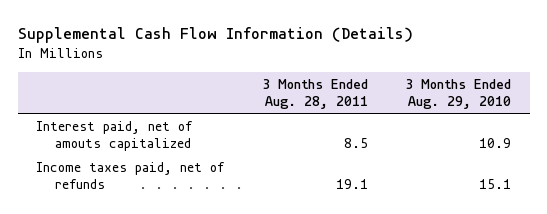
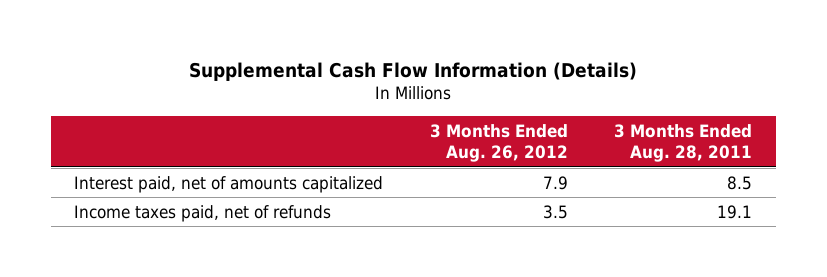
[404,78,511,109] 3 Months Ended Aug. 29, 2010 -> none
none -> [429,123,568,163] 3 Months Ended Aug. 26, 2012
[36,120,194,151] Interest paid, net of amouts capitalized -> [74,175,384,193] Interest paid, net of amounts capitalized

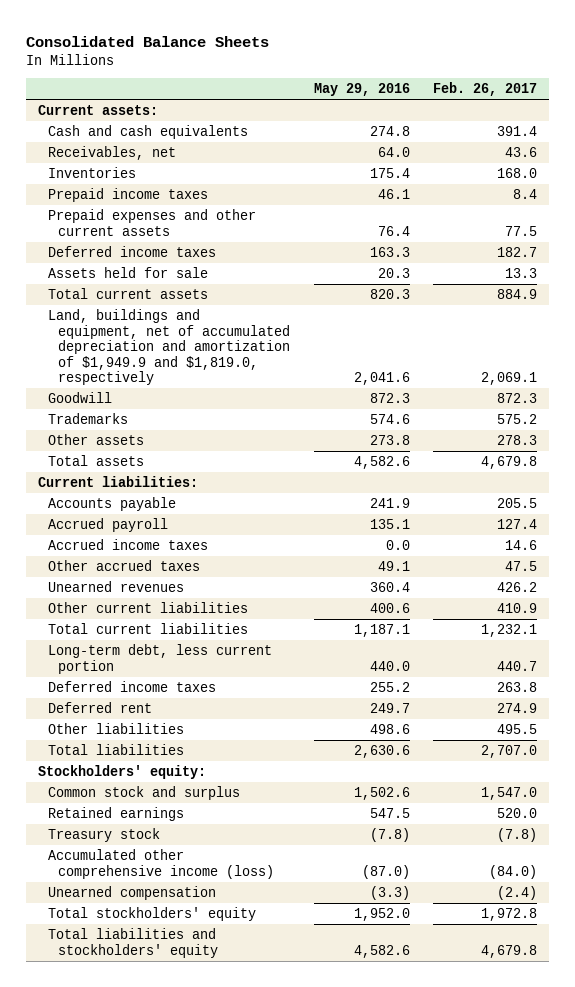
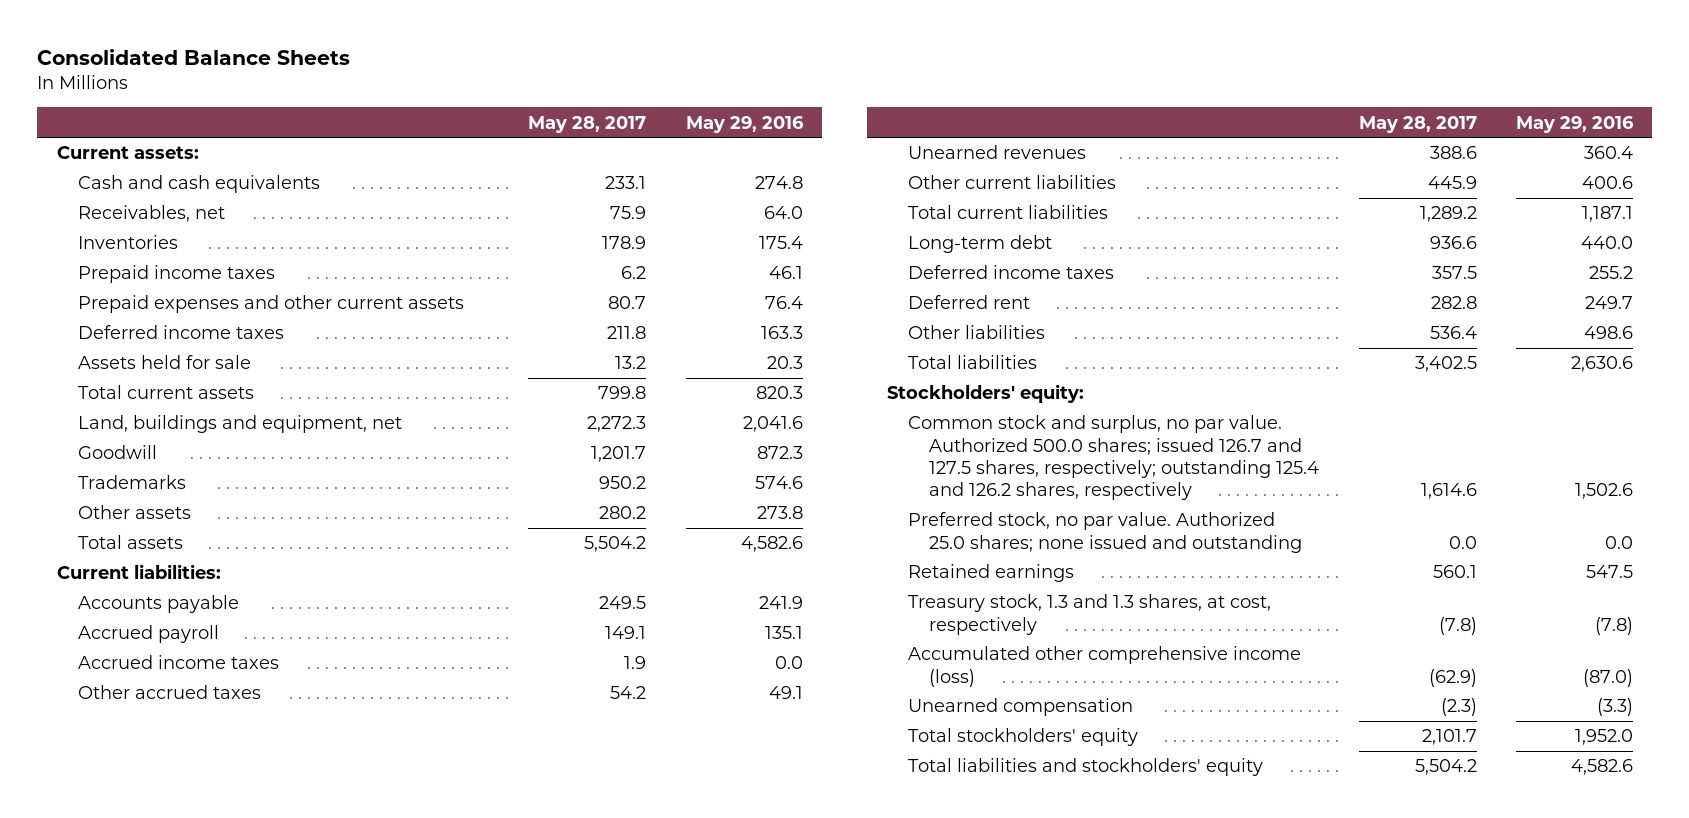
[433,82,538,97] Feb. 26, 2017 -> none
none -> [528,115,647,133] May 28, 2017
[47,308,291,386] Land, buildings and equipment, net of accumulated depreciation and amortization of $1,949.9 and $1,819.0, respectively -> [77,415,402,434] Land, buildings and equipment, net
[47,643,272,674] Long-term debt, less current portion -> [908,235,1053,254] Long-term debt
[47,785,240,800] Common stock and surplus -> [908,415,1320,501] Common stock and surplus, no par value. Authorized 500.0 shares; issued 126.7 and 127.5 shares, respectively; outstanding 125.4 and 126.2 shares, respectively
none -> [908,512,1303,553] Preferred stock, no par value. Authorized 25.0 shares; none issued and outstanding
[47,827,160,842] Treasury stock -> [908,594,1272,635] Treasury stock, 1.3 and 1.3 shares, at cost, respectively

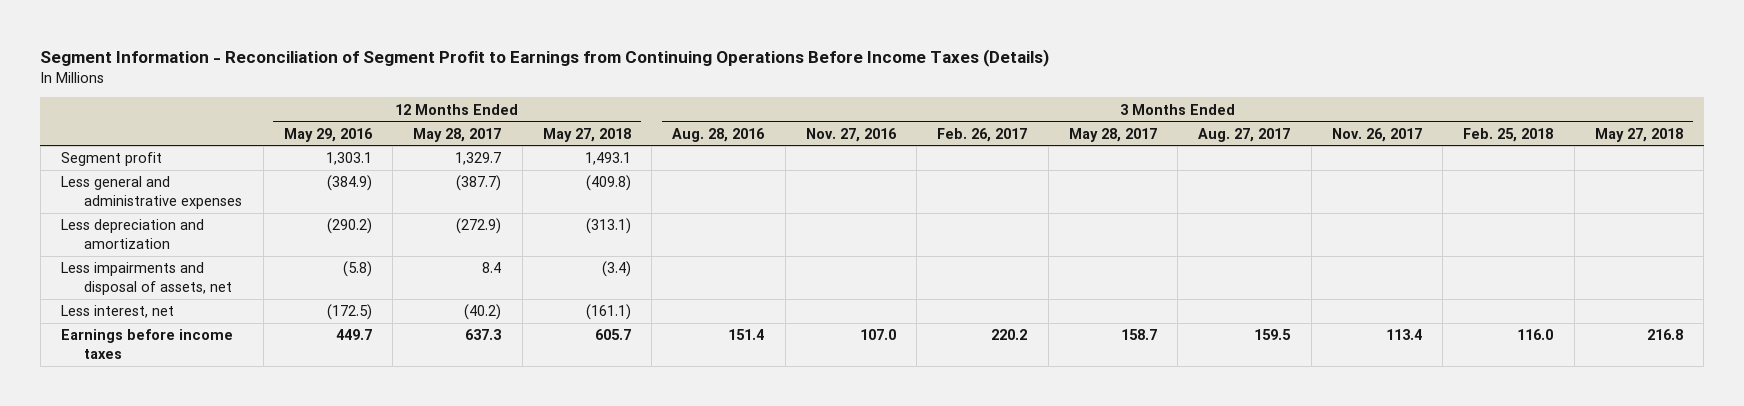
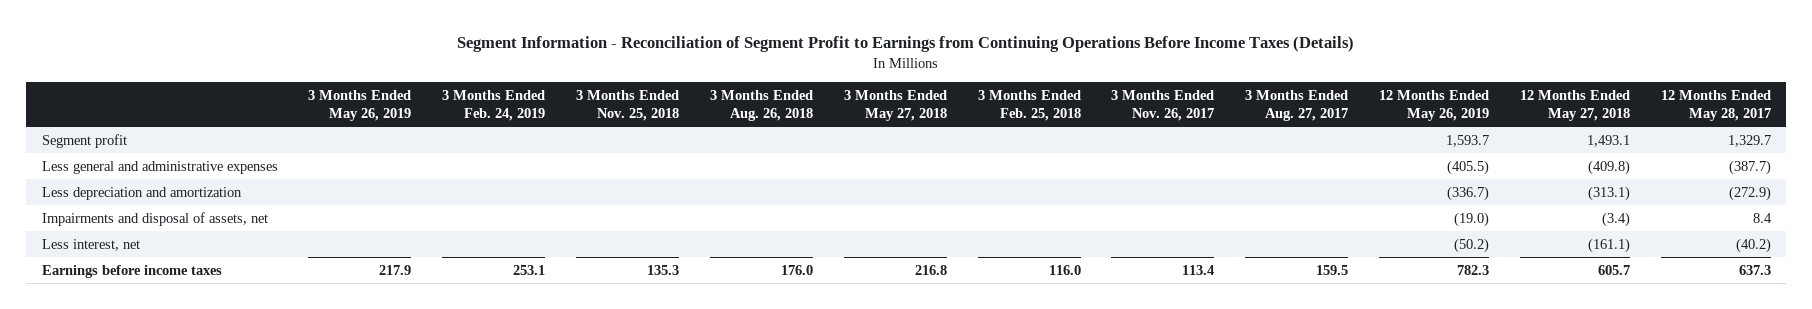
[283,127,373,142] May 29, 2016 -> none
[672,127,766,142] Aug. 28, 2016 -> none
[805,127,897,142] Nov. 27, 2016 -> none
[937,127,1028,142] Feb. 26, 2017 -> none
[1068,127,1157,142] May 28, 2017 -> none
none -> [308,89,412,121] 3 Months Ended May 26, 2019
none -> [442,89,546,121] 3 Months Ended Feb. 24, 2019
none -> [576,89,680,121] 3 Months Ended Nov. 25, 2018
none -> [709,89,813,121] 3 Months Ended Aug. 26, 2018
none -> [1378,89,1489,121] 12 Months Ended May 26, 2019
[61,262,233,295] Less impairments and disposal of assets, net -> [41,211,268,226] Impairments and disposal of assets, net

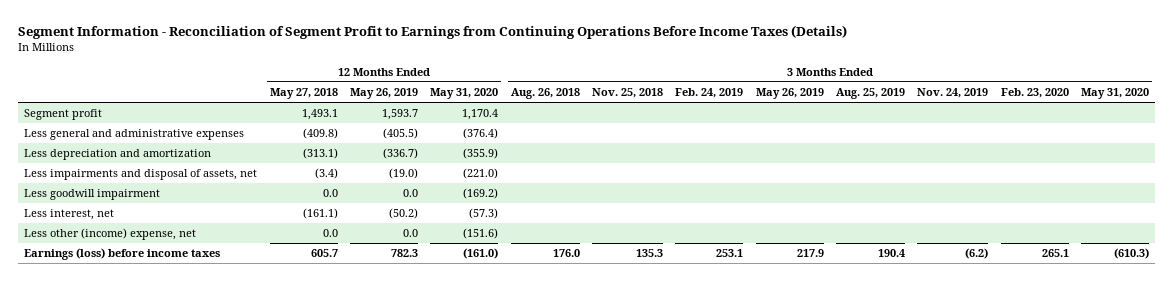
[843,89,947,121] 3 Months Ended May 27, 2018 -> none
[977,89,1081,121] 3 Months Ended Feb. 25, 2018 -> none
[1111,89,1215,121] 3 Months Ended Nov. 26, 2017 -> none
[1245,89,1349,121] 3 Months Ended Aug. 27, 2017 -> none
[1660,89,1771,121] 12 Months Ended May 28, 2017 -> none
none -> [430,88,499,100] May 31, 2020
none -> [835,88,905,100] Aug. 25, 2019
none -> [917,88,989,99] Nov. 24, 2019
none -> [1000,88,1069,99] Feb. 23, 2020
none -> [1080,88,1149,100] May 31, 2020
[41,211,268,226] Impairments and disposal of assets, net -> [24,169,258,181] Less impairments and disposal of assets, net
none -> [24,189,161,201] Less goodwill impairment
none -> [24,228,197,241] Less other (income) expense, net
[41,264,222,278] Earnings before income taxes -> [24,248,221,261] Earnings (loss) before income taxes

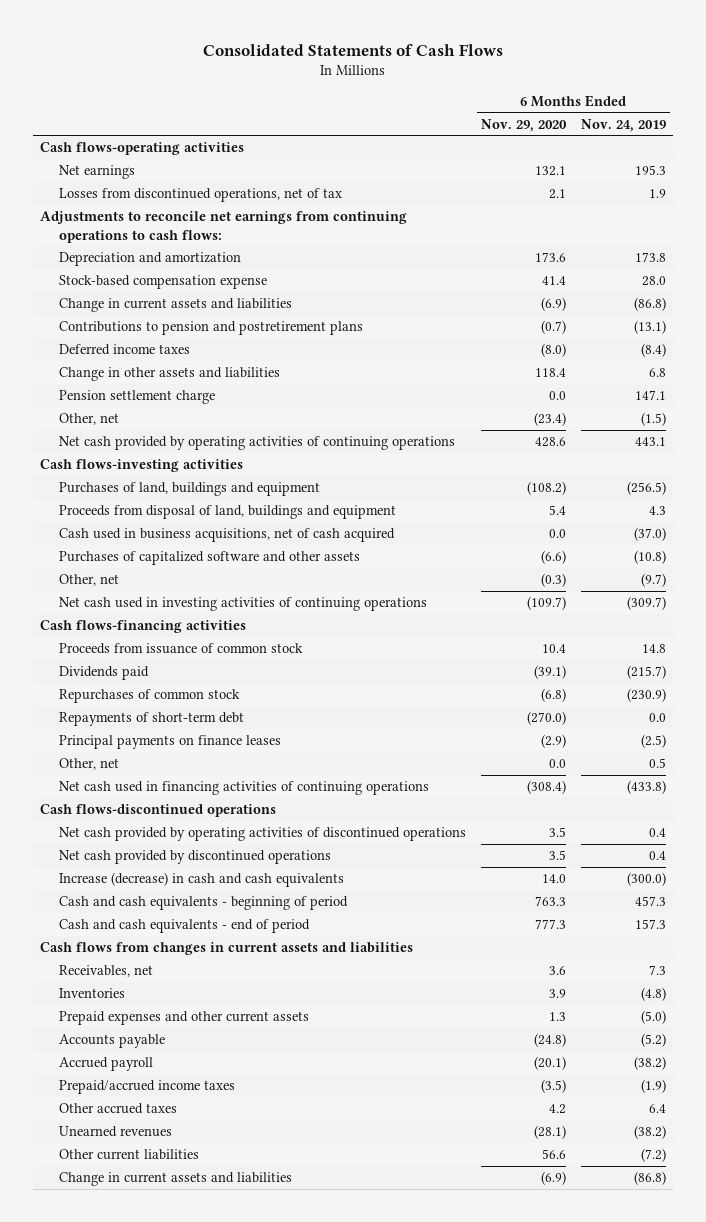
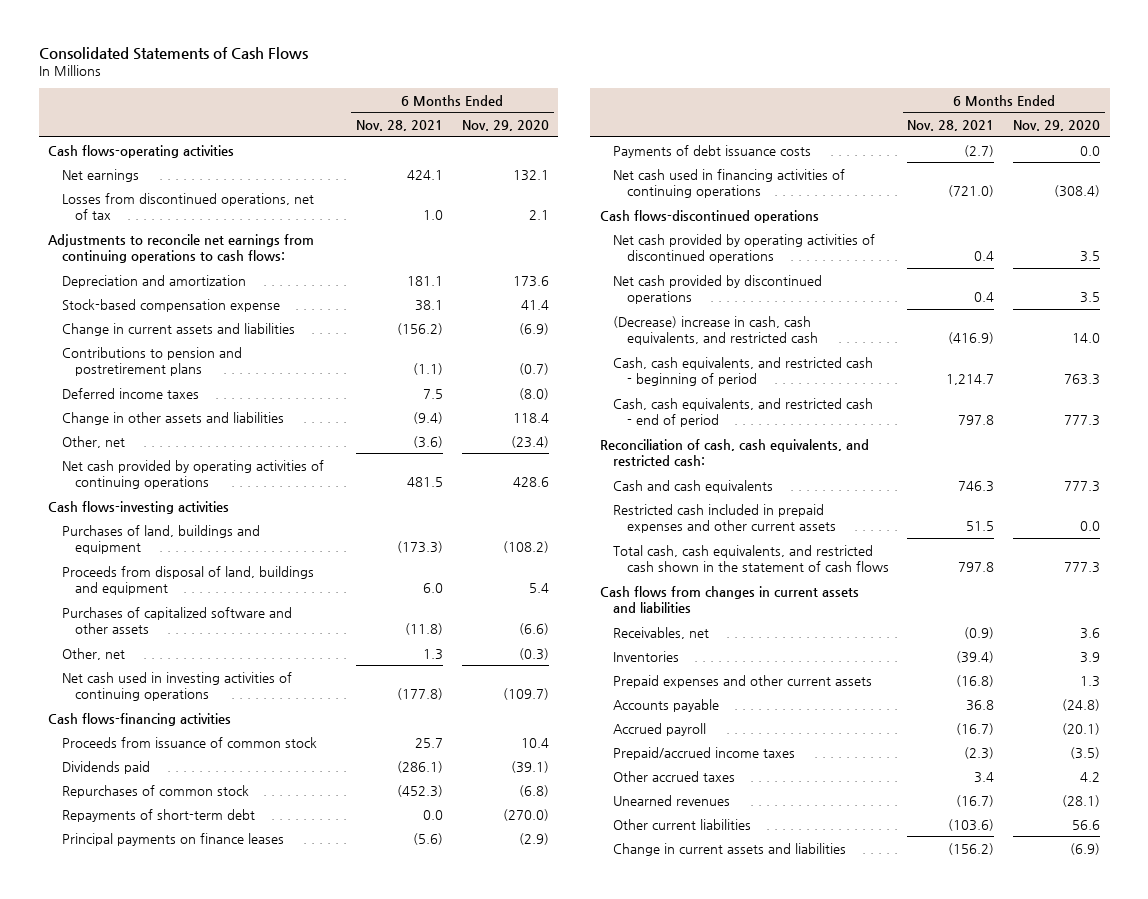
[580,118,666,132] Nov. 24, 2019 -> none
none -> [355,119,443,131] Nov. 28, 2021
[59,390,216,405] Pension settlement charge -> none
[59,528,396,543] Cash used in business acquisitions, net of cash acquired -> none
[59,758,120,771] Other, net -> none
none -> [613,144,812,158] Payments of debt issuance costs
[59,872,345,888] Increase (decrease) in cash and cash equivalents -> [613,315,818,345] (Decrease) increase in cash, cash equivalents, and restricted cash
[59,896,349,911] Cash and cash equivalents - beginning of period -> [613,356,874,386] Cash, cash equivalents, and restricted cash - beginning of period
[59,919,311,934] Cash and cash equivalents - end of period -> [613,397,874,427] Cash, cash equivalents, and restricted cash - end of period
none -> [599,438,869,466] Reconciliation of cash, cash equivalents, and restricted cash:
none -> [613,479,774,493] Cash and cash equivalents
none -> [613,503,836,533] Restricted cash included in prepaid expenses and other current assets
none -> [613,544,889,572] Total cash, cash equivalents, and restricted cash shown in the statement of cash flows

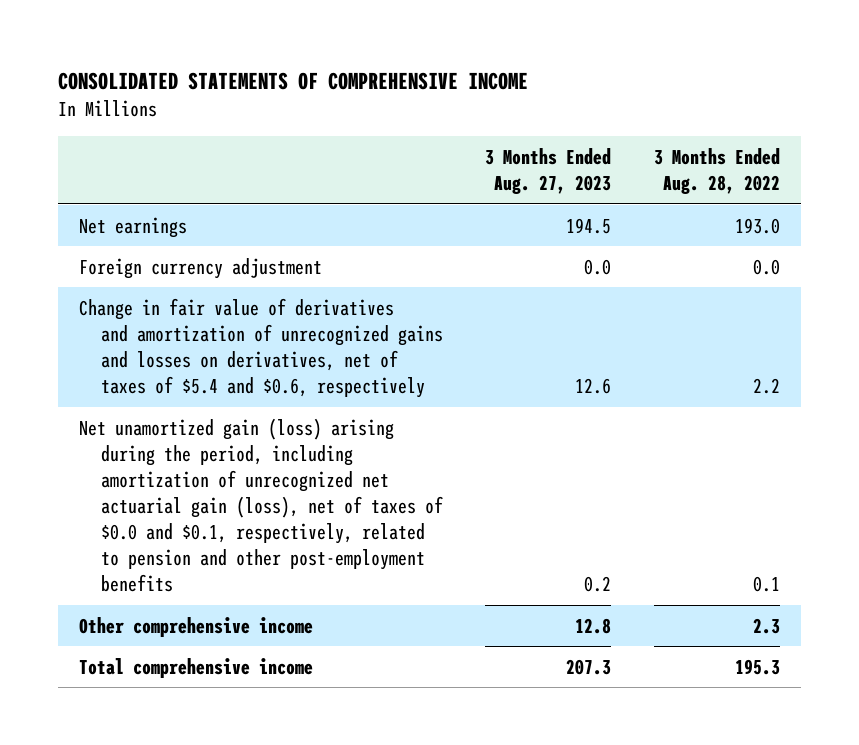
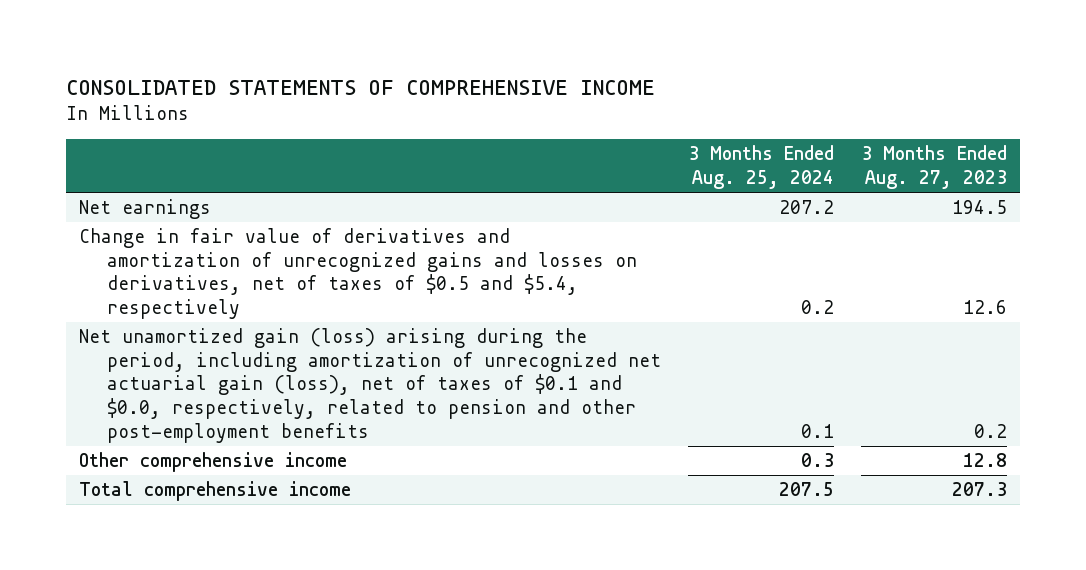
[654,147,781,194] 3 Months Ended Aug. 28, 2022 -> none
none -> [688,145,835,190] 3 Months Ended Aug. 25, 2024
[79,257,323,279] Foreign currency adjustment -> none
[79,297,443,398] Change in fair value of derivatives and amortization of unrecognized gains and losses on derivatives, net of taxes of $5.4 and $0.6, respectively -> [78,228,638,320] Change in fair value of derivatives and amortization of unrecognized gains and losses on derivatives, net of taxes of $0.5 and $5.4, respectively
[79,417,443,592] Net unamortized gain (loss) arising during the period, including amortization of unrecognized net actuarial gain (loss), net of taxes of $0.0 and $0.1, respectively, related to pension and other post-employment benefits -> [78,328,662,443] Net unamortized gain (loss) arising during the period, including amortization of unrecognized net actuarial gain (loss), net of taxes of $0.1 and $0.0, respectively, related to pension and other post-employment benefits

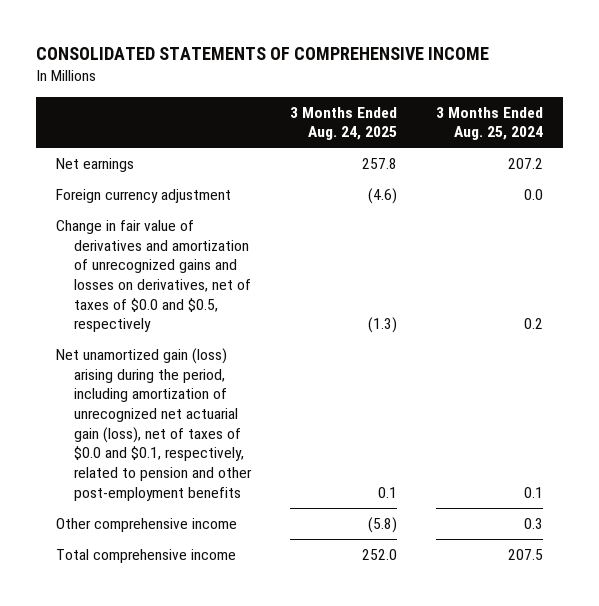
[860,145,1007,190] 3 Months Ended Aug. 27, 2023 -> none
none -> [290,106,398,141] 3 Months Ended Aug. 24, 2025
none -> [55,188,231,203] Foreign currency adjustment
[78,228,638,320] Change in fair value of derivatives and amortization of unrecognized gains and losses on derivatives, net of taxes of $0.5 and $5.4, respectively -> [55,219,252,333] Change in fair value of derivatives and amortization of unrecognized gains and losses on derivatives, net of taxes of $0.0 and $0.5, respectively
[78,328,662,443] Net unamortized gain (loss) arising during the period, including amortization of unrecognized net actuarial gain (loss), net of taxes of $0.1 and $0.0, respectively, related to pension and other post-employment benefits -> [55,347,253,501] Net unamortized gain (loss) arising during the period, including amortization of unrecognized net actuarial gain (loss), net of taxes of $0.0 and $0.1, respectively, related to pension and other post-employment benefits

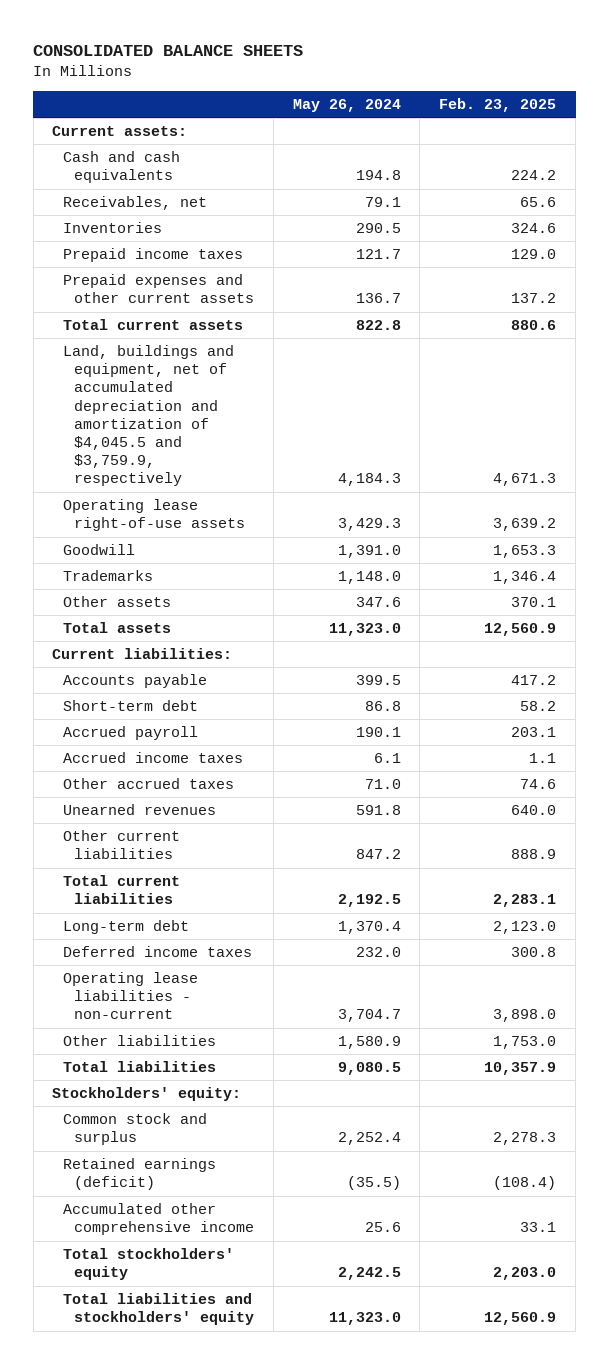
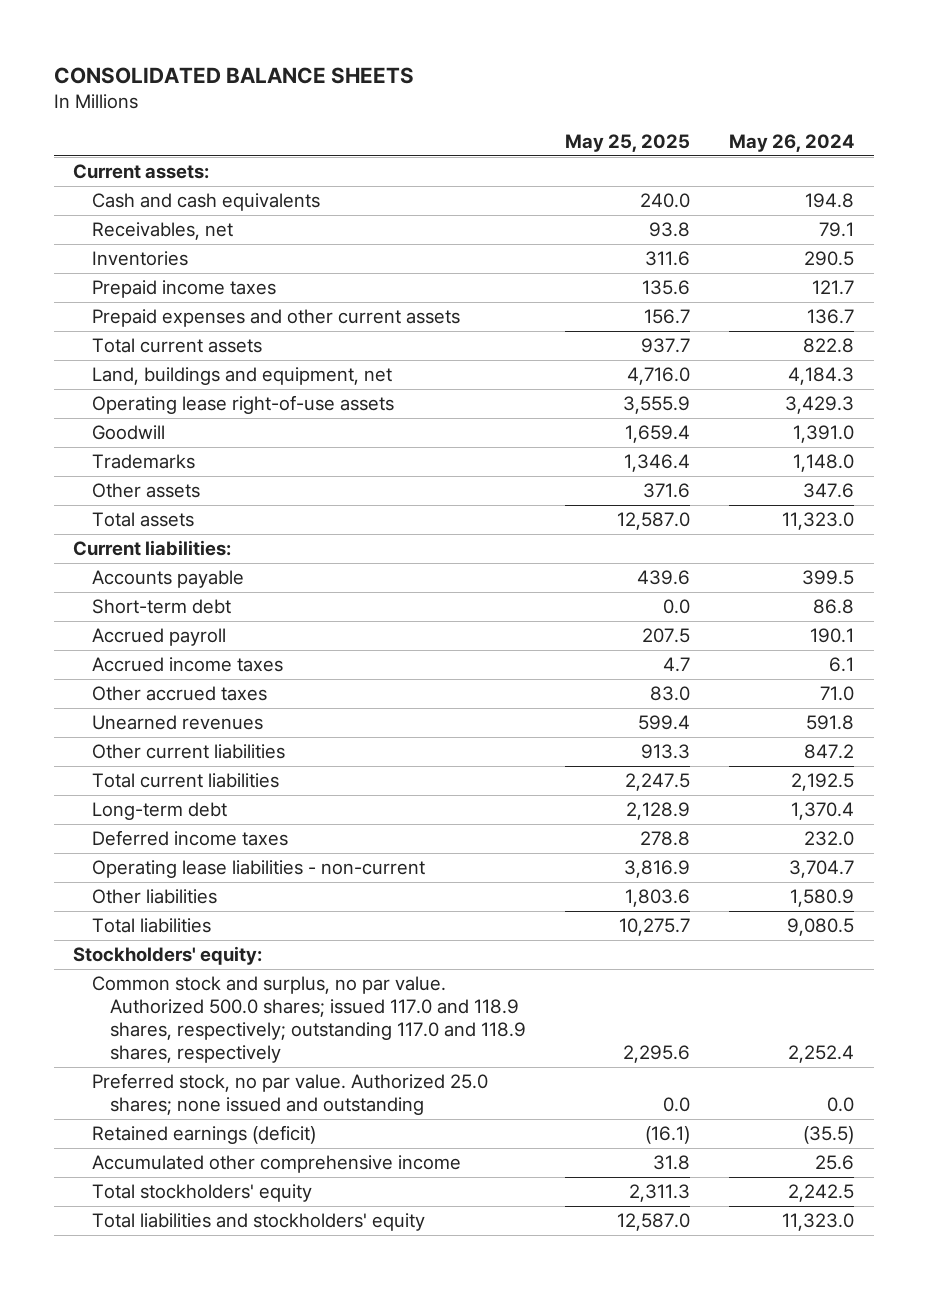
[439,97,557,112] Feb. 23, 2025 -> none
none -> [565,134,691,153] May 25, 2025
[63,345,235,487] Land, buildings and equipment, net of accumulated depreciation and amortization of $4,045.5 and $3,759.9, respectively -> [91,366,392,385] Land, buildings and equipment, net
[63,1113,208,1146] Common stock and surplus -> [91,975,527,1064] Common stock and surplus, no par value. Authorized 500.0 shares; issued 117.0 and 118.9 shares, respectively; outstanding 117.0 and 118.9 shares, respectively
none -> [91,1072,488,1115] Preferred stock, no par value. Authorized 25.0 shares; none issued and outstanding

